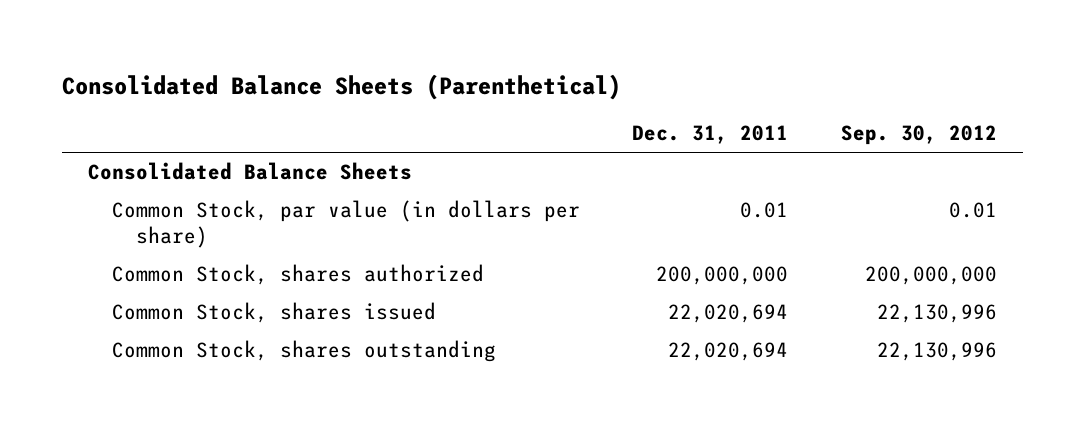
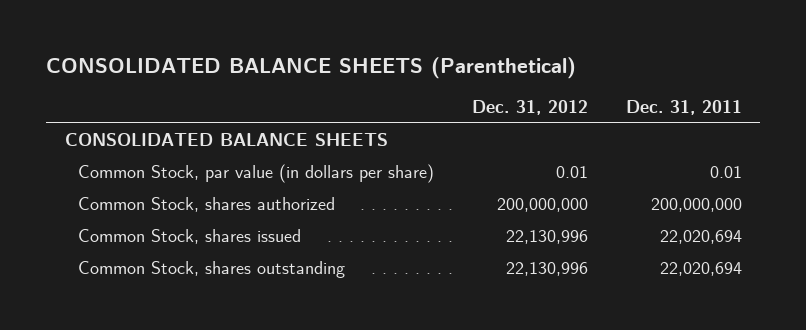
[61,73,621,100] Consolidated Balance Sheets (Parenthetical) -> [45,57,576,80] CONSOLIDATED BALANCE SHEETS (Parenthetical)
[840,125,997,146] Sep. 30, 2012 -> none
none -> [471,100,588,116] Dec. 31, 2012
[87,162,412,181] Consolidated Balance Sheets -> [64,133,388,147] CONSOLIDATED BALANCE SHEETS

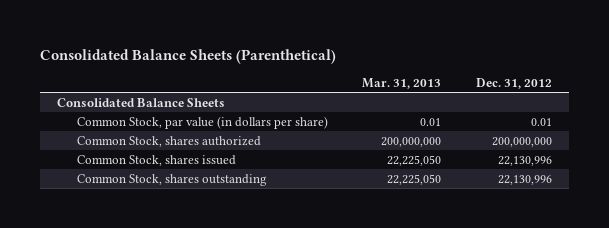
[45,57,576,80] CONSOLIDATED BALANCE SHEETS (Parenthetical) -> [39,48,336,64] Consolidated Balance Sheets (Parenthetical)
[625,100,742,116] Dec. 31, 2011 -> none
none -> [362,77,442,89] Mar. 31, 2013
[64,133,388,147] CONSOLIDATED BALANCE SHEETS -> [57,97,226,107] Consolidated Balance Sheets

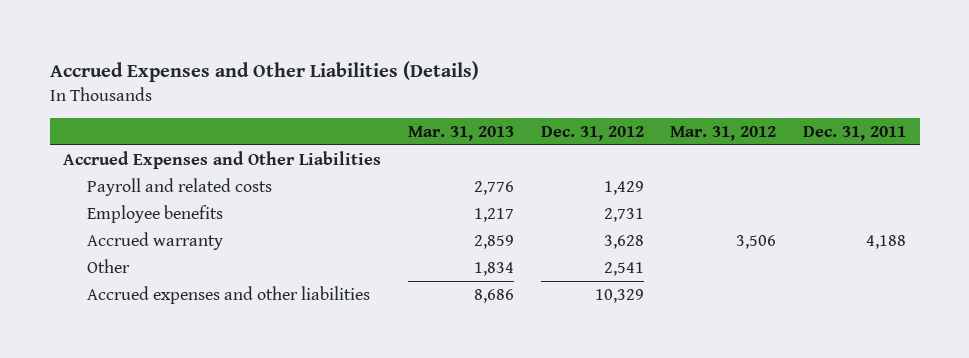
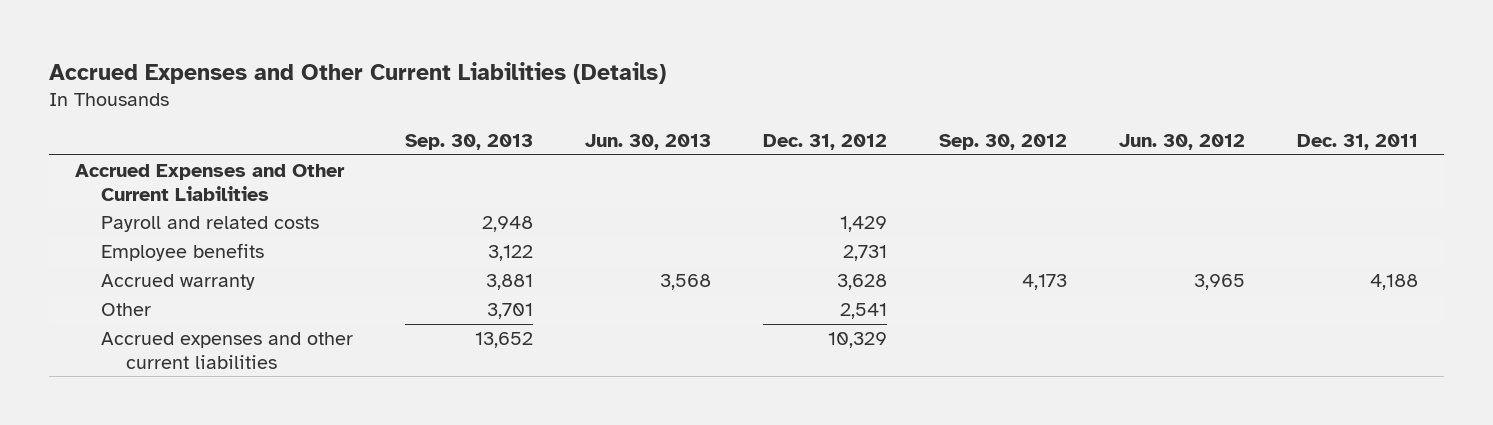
[49,60,479,82] Accrued Expenses and Other Liabilities (Details) -> [49,61,667,84] Accrued Expenses and Other Current Liabilities (Details)
[407,125,514,141] Mar. 31, 2013 -> none
[670,125,777,141] Mar. 31, 2012 -> none
none -> [404,134,533,151] Sep. 30, 2013
none -> [584,134,711,151] Jun. 30, 2013
none -> [938,134,1067,151] Sep. 30, 2012
none -> [1118,134,1245,151] Jun. 30, 2012
[63,150,382,169] Accrued Expenses and Other Liabilities -> [75,164,346,201] Accrued Expenses and Other Current Liabilities
[87,285,371,304] Accrued expenses and other liabilities -> [100,332,353,369] Accrued expenses and other current liabilities

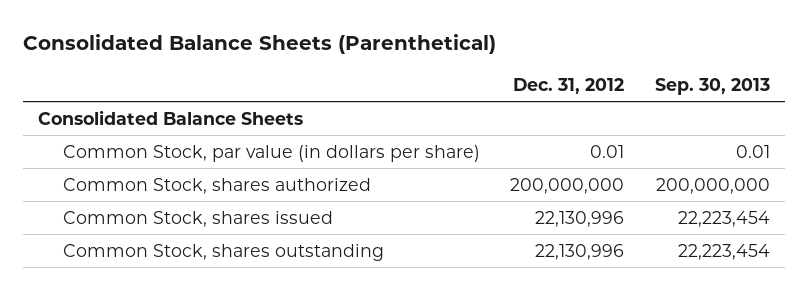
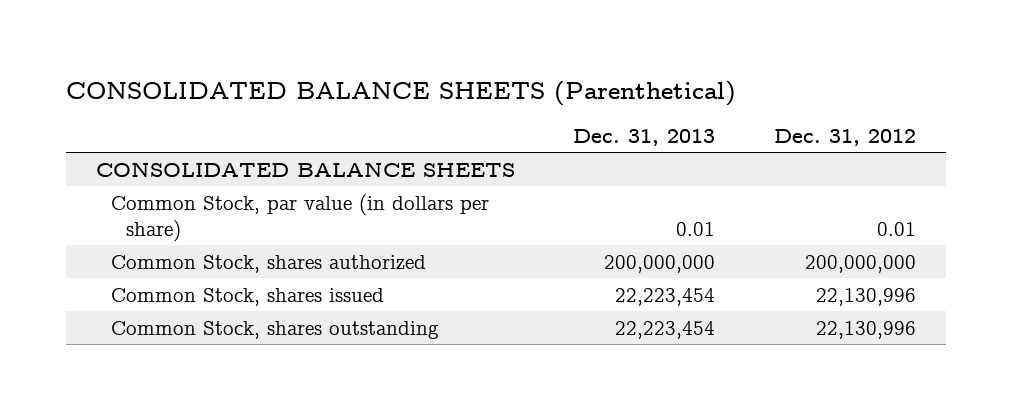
[22,34,496,55] Consolidated Balance Sheets (Parenthetical) -> [66,80,737,106] CONSOLIDATED BALANCE SHEETS (Parenthetical)
[654,77,770,95] Sep. 30, 2013 -> none
none -> [573,129,716,147] Dec. 31, 2013
[37,109,303,125] Consolidated Balance Sheets -> [95,161,515,177] CONSOLIDATED BALANCE SHEETS

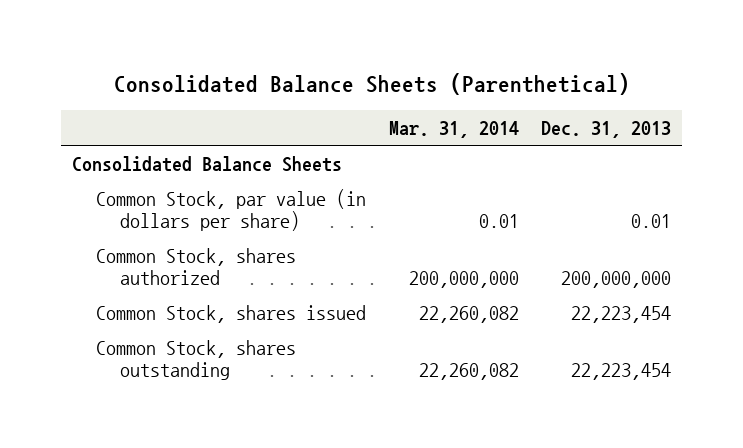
[66,80,737,106] CONSOLIDATED BALANCE SHEETS (Parenthetical) -> [113,73,630,96] Consolidated Balance Sheets (Parenthetical)
[774,129,917,147] Dec. 31, 2012 -> none
none -> [388,121,519,139] Mar. 31, 2014
[95,161,515,177] CONSOLIDATED BALANCE SHEETS -> [72,155,343,172] Consolidated Balance Sheets

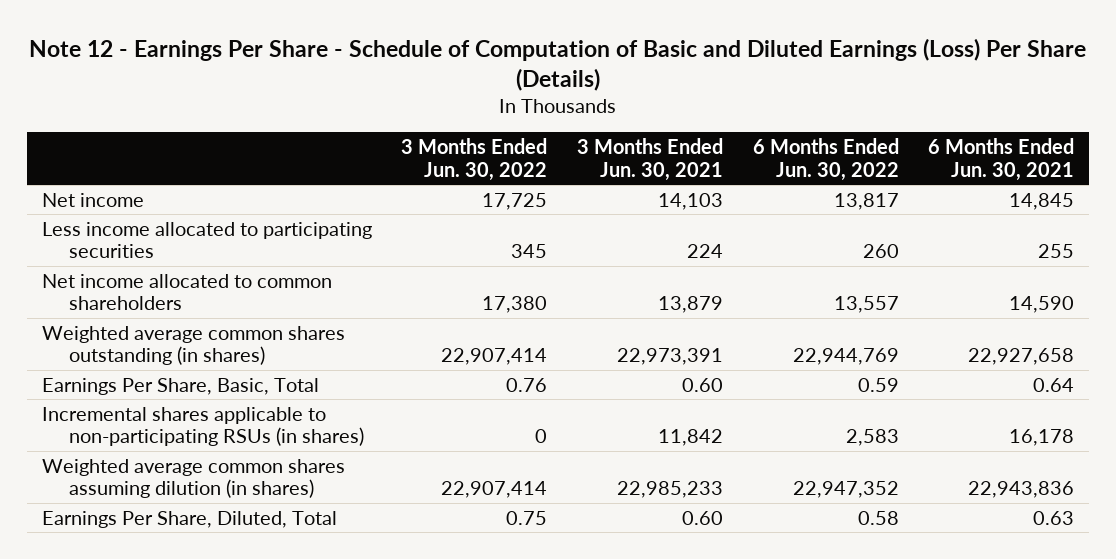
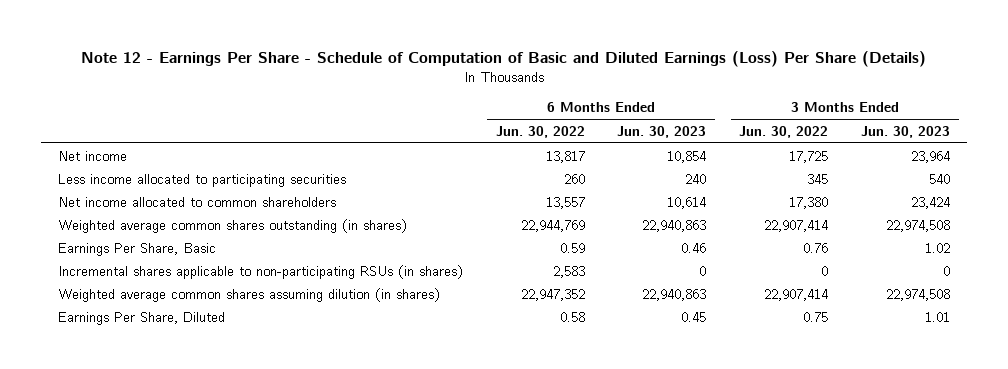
[576,138,723,181] 3 Months Ended Jun. 30, 2021 -> none
[928,138,1075,181] 6 Months Ended Jun. 30, 2021 -> none
none -> [617,125,707,138] Jun. 30, 2023
none -> [861,125,951,138] Jun. 30, 2023
[41,377,319,395] Earnings Per Share, Basic, Total -> [57,242,216,256] Earnings Per Share, Basic
[41,510,337,528] Earnings Per Share, Diluted, Total -> [57,311,225,325] Earnings Per Share, Diluted

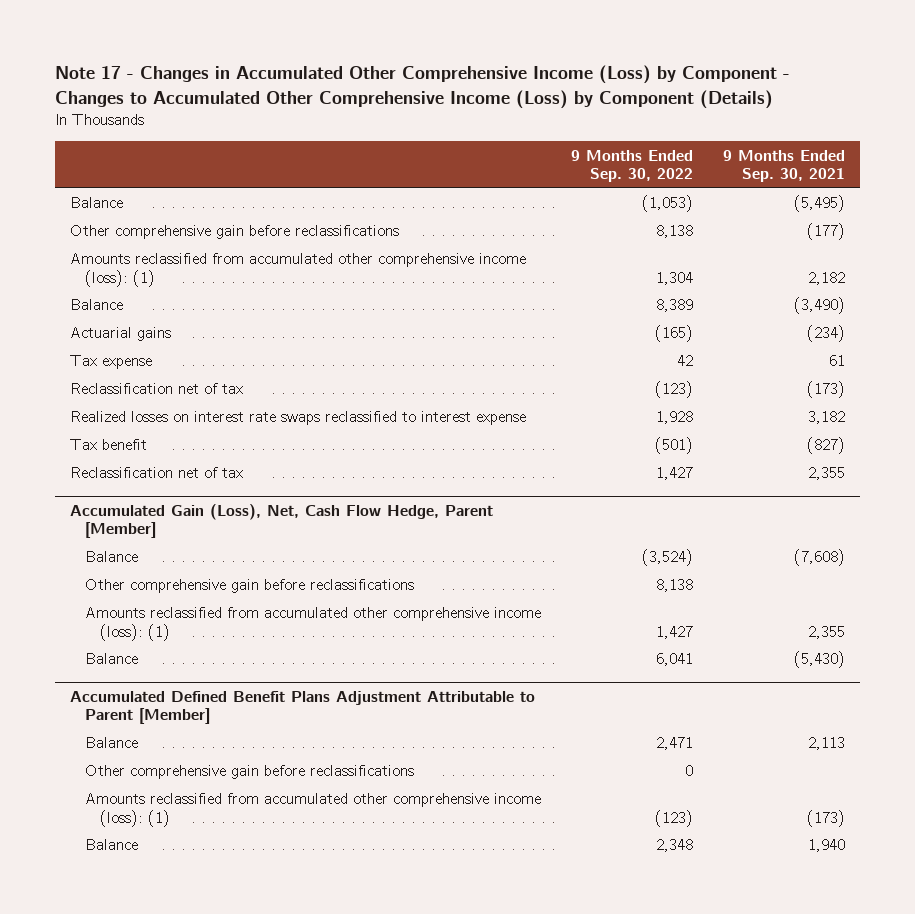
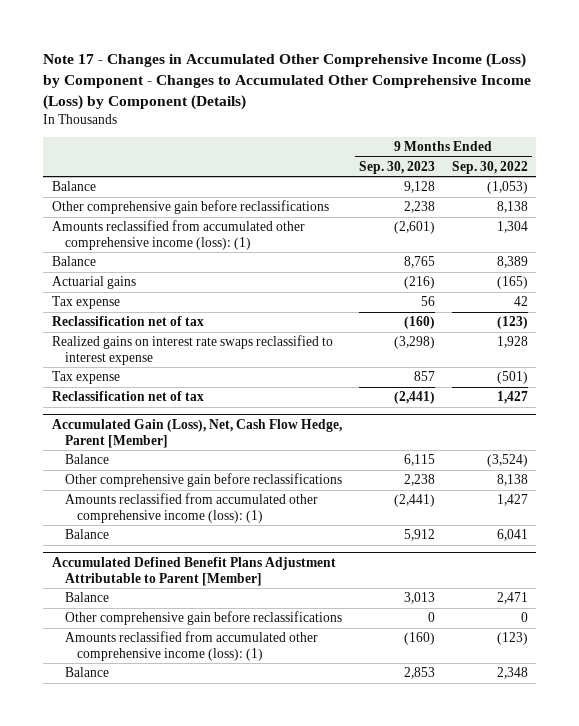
[723,149,846,183] 9 Months Ended Sep. 30, 2021 -> none
none -> [358,160,435,174] Sep. 30, 2023
[69,411,526,426] Realized losses on interest rate swaps reclassified to interest expense -> [51,335,333,365] Realized gains on interest rate swaps reclassified to interest expense
[69,439,147,451] Tax benefit -> [51,371,120,385] Tax expense

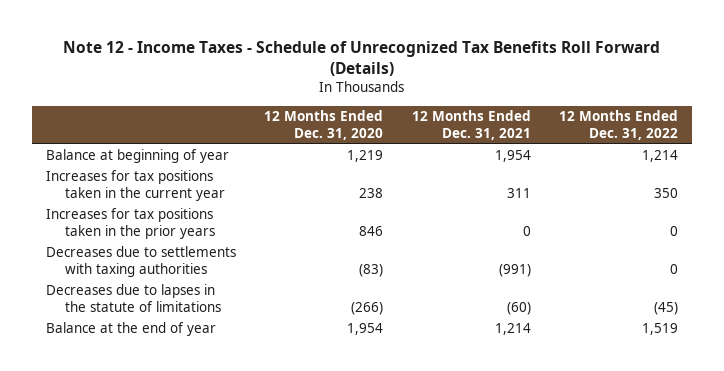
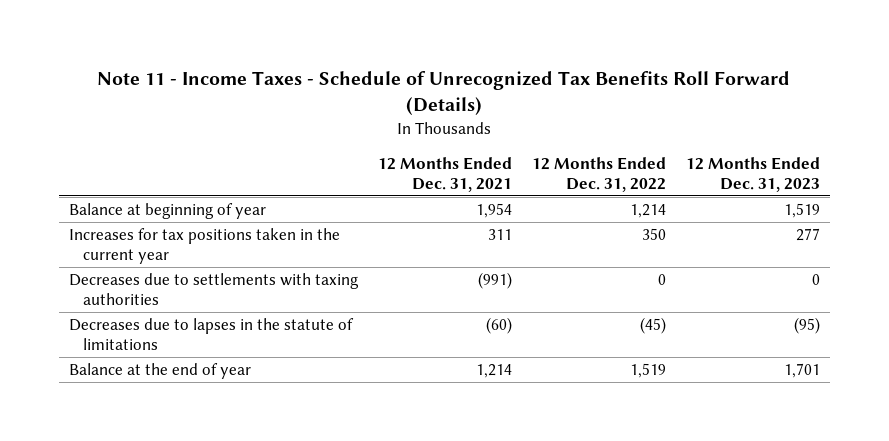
[62,40,660,77] Note 12 - Income Taxes - Schedule of Unrecognized Tax Benefits Roll Forward (Details) -> [97,71,791,116] Note 11 - Income Taxes - Schedule of Unrecognized Tax Benefits Roll Forward (Details)
[264,110,384,141] 12 Months Ended Dec. 31, 2020 -> none
none -> [685,156,820,192] 12 Months Ended Dec. 31, 2023
[45,208,215,240] Increases for tax positions taken in the prior years -> none

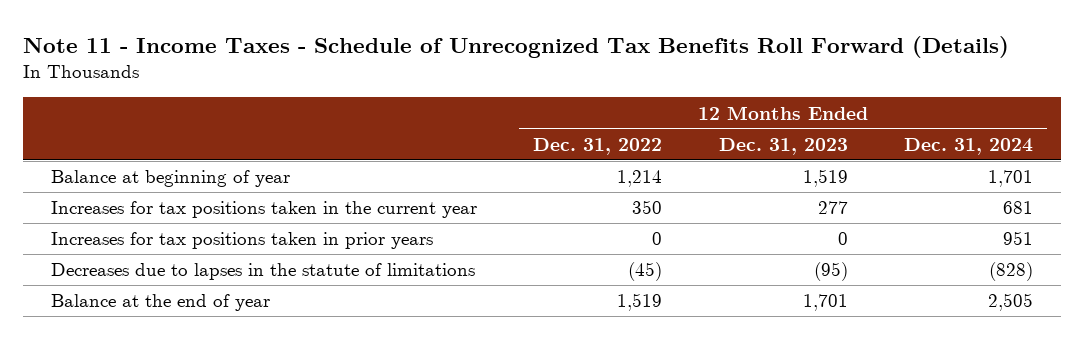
[377,156,512,192] 12 Months Ended Dec. 31, 2021 -> none
none -> [903,137,1033,155] Dec. 31, 2024
[68,272,359,305] Decreases due to settlements with taxing authorities -> none
none -> [51,232,434,250] Increases for tax positions taken in prior years

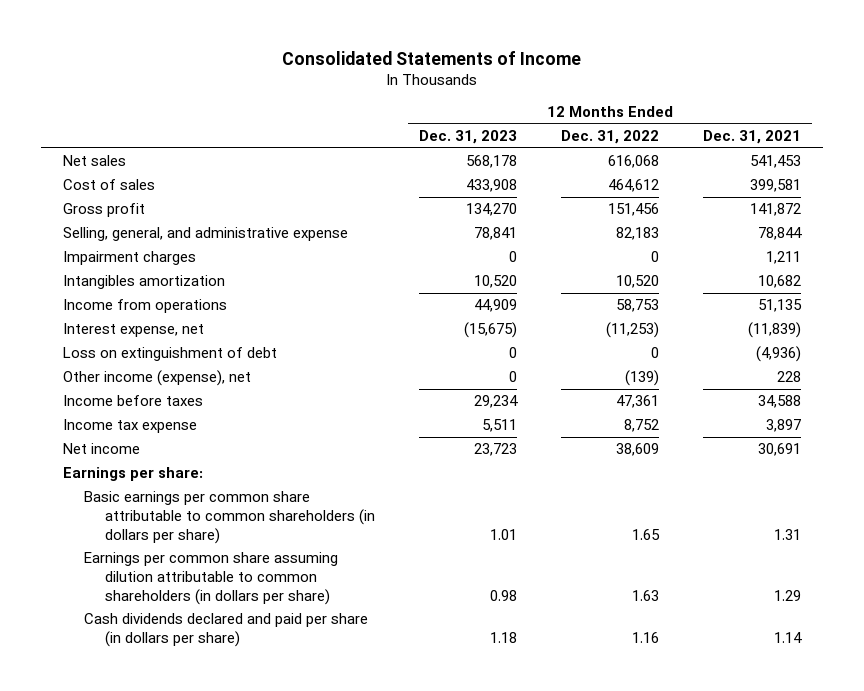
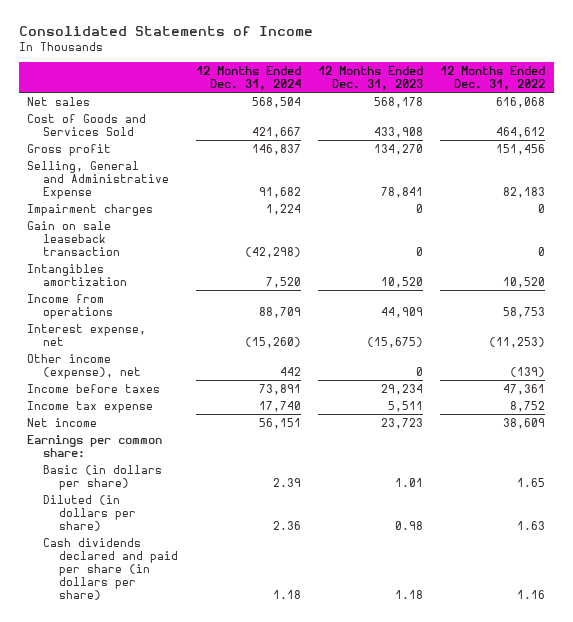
[702,130,801,145] Dec. 31, 2021 -> none
none -> [195,65,301,90] 12 Months Ended Dec. 31, 2024
[63,179,156,191] Cost of sales -> [27,113,147,136] Cost of Goods and Services Sold
[63,227,349,242] Selling, general, and administrative expense -> [27,160,170,199] Selling, General and Administrative Expense
none -> [27,220,121,256] Gain on sale leaseback transaction
[63,347,278,362] Loss on extinguishment of debt -> none
[63,467,204,482] Earnings per share: -> [27,434,163,458] Earnings per common share:
[83,491,375,544] Basic earnings per common share attributable to common shareholders (in dollars per share) -> [43,464,163,490] Basic (in dollars per share)
[83,552,338,605] Earnings per common share assuming dilution attributable to common shareholders (in dollars per share) -> [43,494,137,531] Diluted (in dollars per share)

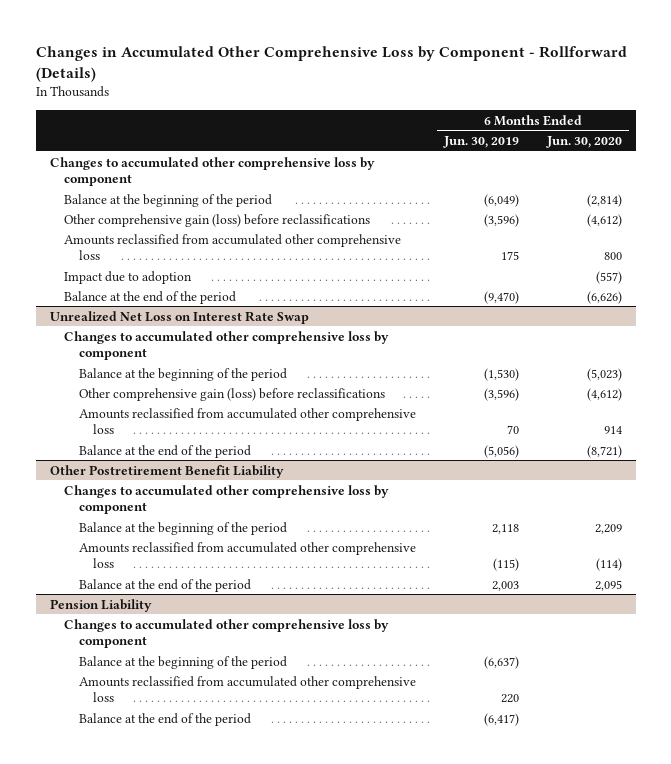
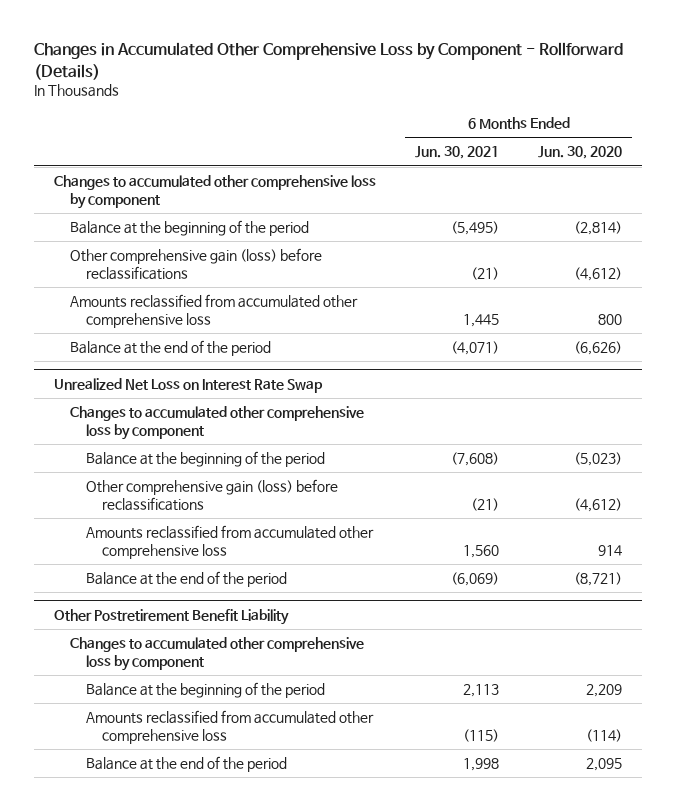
[442,135,519,148] Jun. 30, 2019 -> none
none -> [415,146,500,160] Jun. 30, 2021
[64,270,193,284] Impact due to adoption -> none
[49,598,152,612] Pension Liability -> none
[64,618,390,648] Changes to accumulated other comprehensive loss by component -> none
[78,655,287,669] Balance at the beginning of the period -> none
[78,675,416,702] Amounts reclassified from accumulated other comprehensive loss -> none
[78,712,251,726] Balance at the end of the period -> none

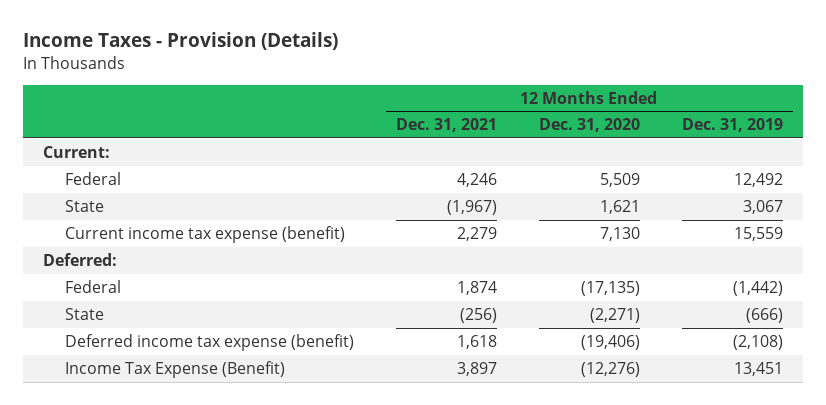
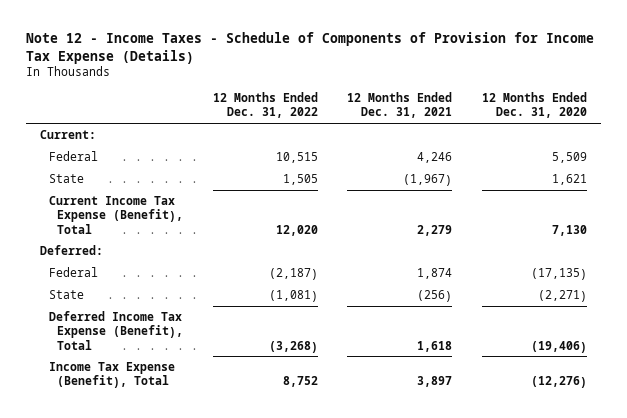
[22,32,338,51] Income Taxes - Provision (Details) -> [25,32,594,64] Note 12 - Income Taxes - Schedule of Components of Provision for Income Tax Expense (Details)
[681,118,783,133] Dec. 31, 2019 -> none
none -> [212,92,318,119] 12 Months Ended Dec. 31, 2022
[65,225,346,243] Current income tax expense (benefit) -> [48,195,184,234] Current Income Tax Expense (Benefit), Total
[65,333,355,351] Deferred income tax expense (benefit) -> [48,310,184,350] Deferred Income Tax Expense (Benefit), Total
[65,360,286,378] Income Tax Expense (Benefit) -> [48,361,175,389] Income Tax Expense (Benefit), Total

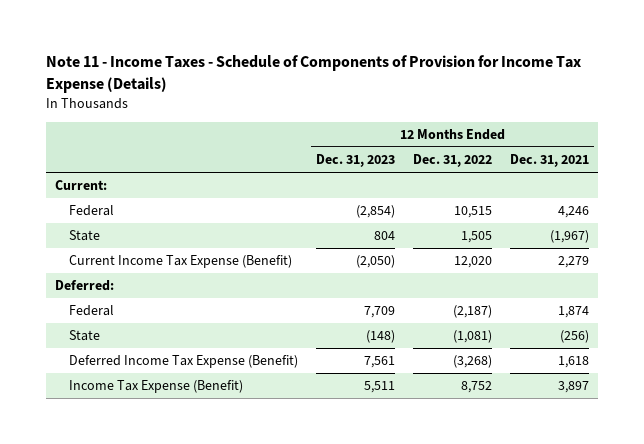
[25,32,594,64] Note 12 - Income Taxes - Schedule of Components of Provision for Income Tax Expense (Details) -> [45,55,581,93] Note 11 - Income Taxes - Schedule of Components of Provision for Income Tax Expense (Details)
[481,92,587,119] 12 Months Ended Dec. 31, 2020 -> none
none -> [315,154,395,168] Dec. 31, 2023
[48,195,184,234] Current Income Tax Expense (Benefit), Total -> [68,255,292,269] Current Income Tax Expense (Benefit)
[48,310,184,350] Deferred Income Tax Expense (Benefit), Total -> [68,355,298,369] Deferred Income Tax Expense (Benefit)
[48,361,175,389] Income Tax Expense (Benefit), Total -> [68,380,243,394] Income Tax Expense (Benefit)

